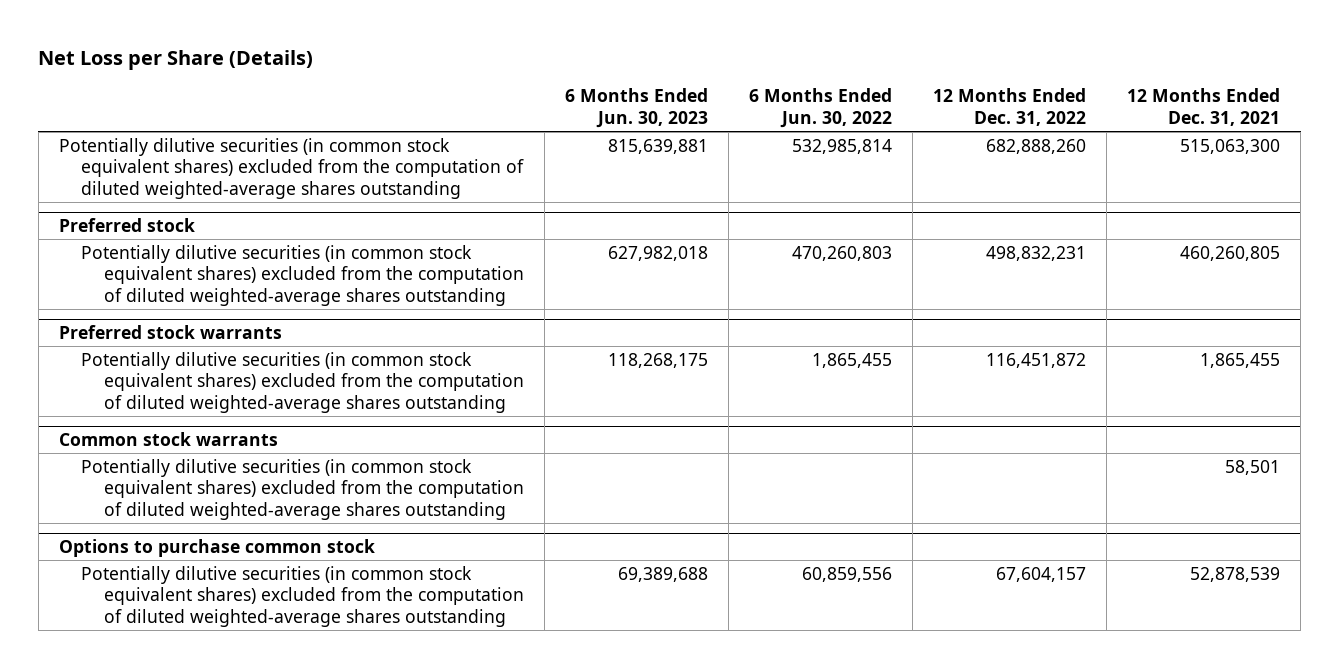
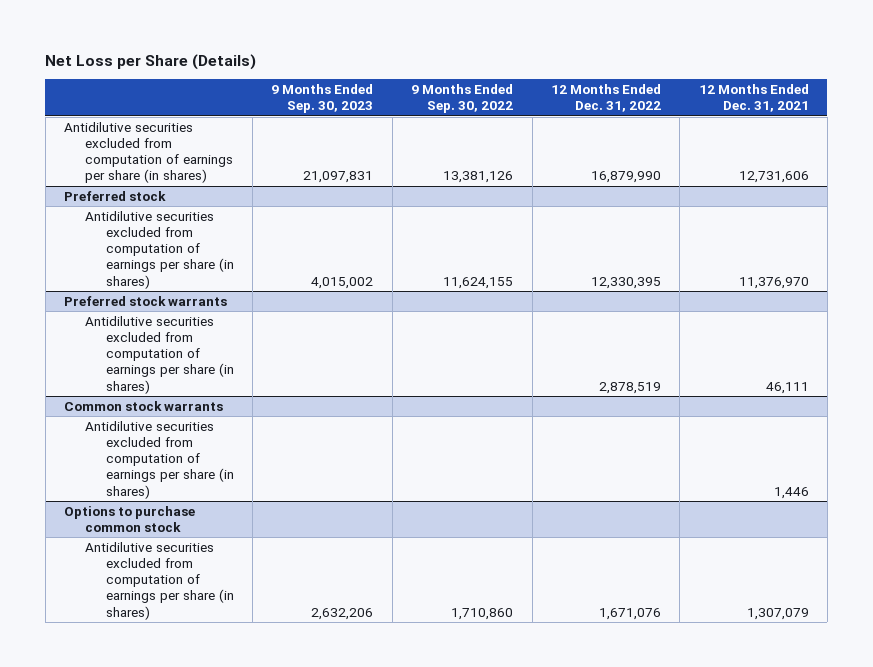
[565,88,709,129] 6 Months Ended Jun. 30, 2023 -> none
[749,88,893,129] 6 Months Ended Jun. 30, 2022 -> none
none -> [271,84,374,114] 9 Months Ended Sep. 30, 2023
none -> [411,84,514,114] 9 Months Ended Sep. 30, 2022
[58,137,525,199] Potentially dilutive securities (in common stock equivalent shares) excluded from the computation of diluted weighted-average shares outstanding -> [63,121,233,184] Antidilutive securities excluded from computation of earnings per share (in shares)
[986,138,1087,154] 682,888,260 -> [590,171,661,184] 16,879,990
[1180,138,1281,154] 515,063,300 -> [738,171,809,184] 12,731,606
[81,244,525,306] Potentially dilutive securities (in common stock equivalent shares) excluded from the computation of diluted weighted-average shares outstanding -> [84,210,234,289] Antidilutive securities excluded from computation of earnings per share (in shares)
[986,245,1087,261] 498,832,231 -> [590,276,661,289] 12,330,395
[1180,245,1281,261] 460,260,805 -> [738,276,809,289] 11,376,970
[81,351,525,413] Potentially dilutive securities (in common stock equivalent shares) excluded from the computation of diluted weighted-average shares outstanding -> [84,315,234,394] Antidilutive securities excluded from computation of earnings per share (in shares)
[986,352,1087,368] 116,451,872 -> [598,381,661,394] 2,878,519
[1200,352,1281,368] 1,865,455 -> [765,381,809,394] 46,111
[81,458,525,520] Potentially dilutive securities (in common stock equivalent shares) excluded from the computation of diluted weighted-average shares outstanding -> [84,420,234,499] Antidilutive securities excluded from computation of earnings per share (in shares)
[1225,459,1281,475] 58,501 -> [773,486,809,499] 1,446
[81,565,525,627] Potentially dilutive securities (in common stock equivalent shares) excluded from the computation of diluted weighted-average shares outstanding -> [84,541,234,620] Antidilutive securities excluded from computation of earnings per share (in shares)
[996,566,1087,582] 67,604,157 -> [598,607,661,620] 1,671,076
[1190,566,1281,582] 52,878,539 -> [746,607,809,620] 1,307,079

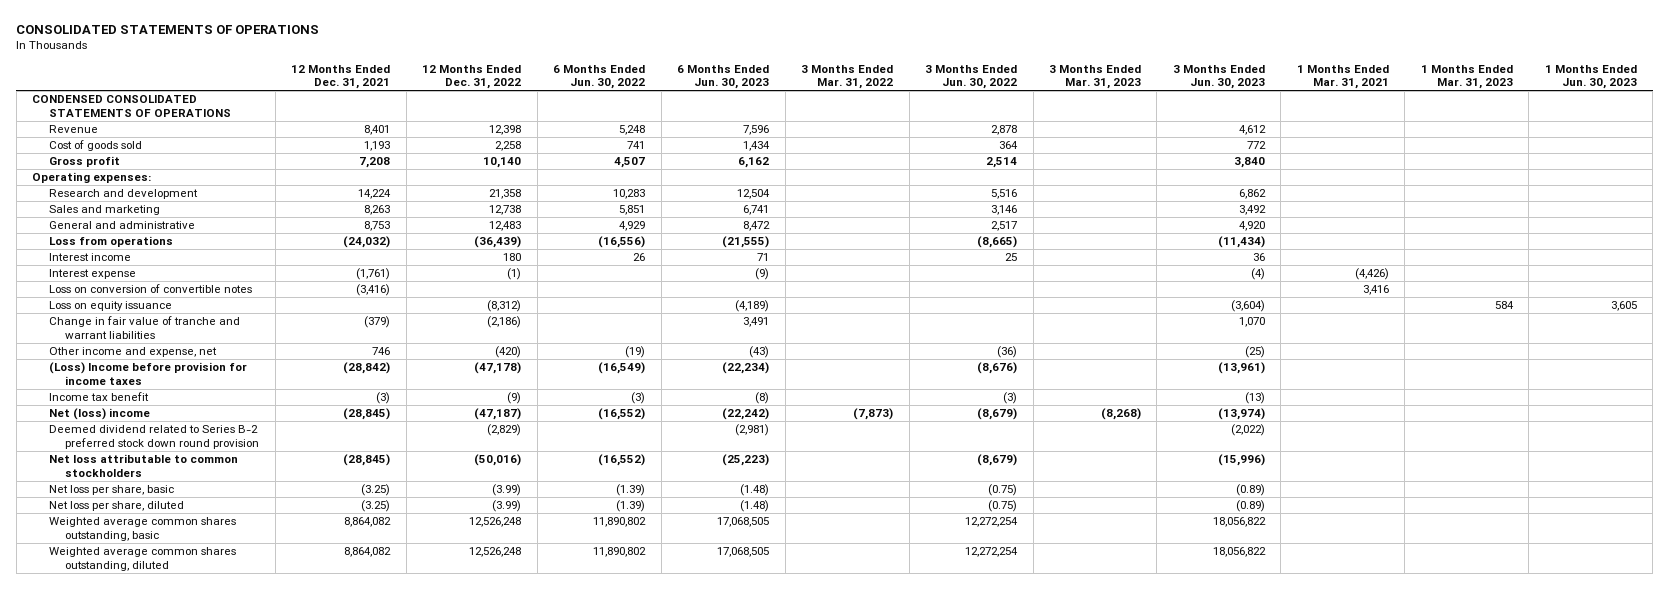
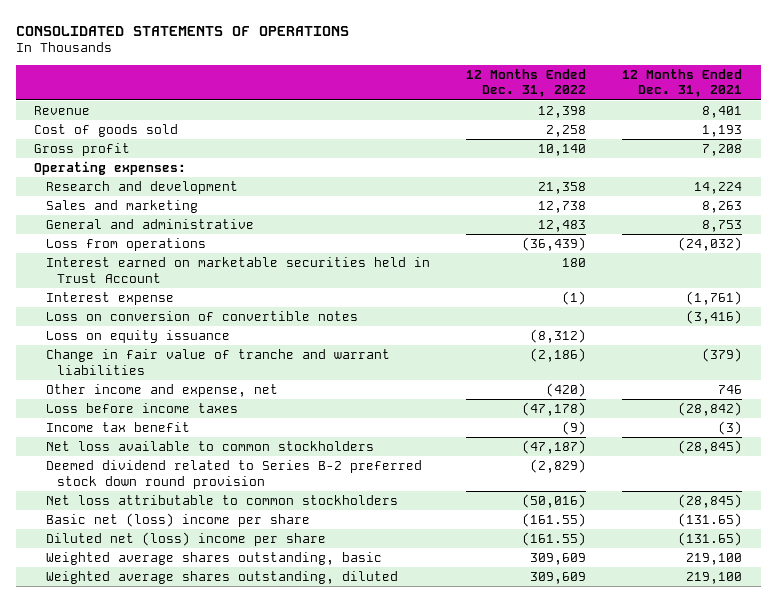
[553,64,646,90] 6 Months Ended Jun. 30, 2022 -> none
[677,64,770,90] 6 Months Ended Jun. 30, 2023 -> none
[801,64,894,90] 3 Months Ended Mar. 31, 2022 -> none
[925,64,1018,90] 3 Months Ended Jun. 30, 2022 -> none
[1048,64,1141,90] 3 Months Ended Mar. 31, 2023 -> none
[1172,64,1265,90] 3 Months Ended Jun. 30, 2023 -> none
[1296,64,1389,90] 1 Months Ended Mar. 31, 2021 -> none
[1420,64,1513,90] 1 Months Ended Mar. 31, 2023 -> none
[1544,64,1637,90] 1 Months Ended Jun. 30, 2023 -> none
[32,95,231,117] CONDENSED CONSOLIDATED STATEMENTS OF OPERATIONS -> none
[48,253,131,262] Interest income -> [45,257,430,283] Interest earned on marketable securities held in Trust Account
[48,362,247,385] (Loss) Income before provision for income taxes -> [45,403,238,414] Loss before income taxes
[48,408,150,421] Net (loss) income -> [45,441,374,452] Net loss available to common stockholders
[48,485,174,496] Net loss per share, basic -> [45,513,310,528] Basic net (loss) income per share
[361,484,391,497] (3.25) -> [678,513,743,528] (131.65)
[492,484,522,497] (3.99) -> [522,513,587,528] (161.55)
[48,501,184,512] Net loss per share, diluted -> [45,532,326,547] Diluted net (loss) income per share
[361,500,391,513] (3.25) -> [678,532,743,547] (131.65)
[492,500,522,513] (3.99) -> [522,532,587,547] (161.55)
[48,517,236,541] Weighted average common shares outstanding, basic -> [45,552,382,566] Weighted average shares outstanding, basic
[344,517,392,528] 8,864,082 -> [686,553,743,566] 219,100
[469,517,522,528] 12,526,248 -> [530,553,587,566] 309,609
[48,547,236,571] Weighted average common shares outstanding, diluted -> [45,571,398,585] Weighted average shares outstanding, diluted
[344,547,392,558] 8,864,082 -> [686,572,743,585] 219,100
[469,547,522,558] 12,526,248 -> [530,572,587,585] 309,609

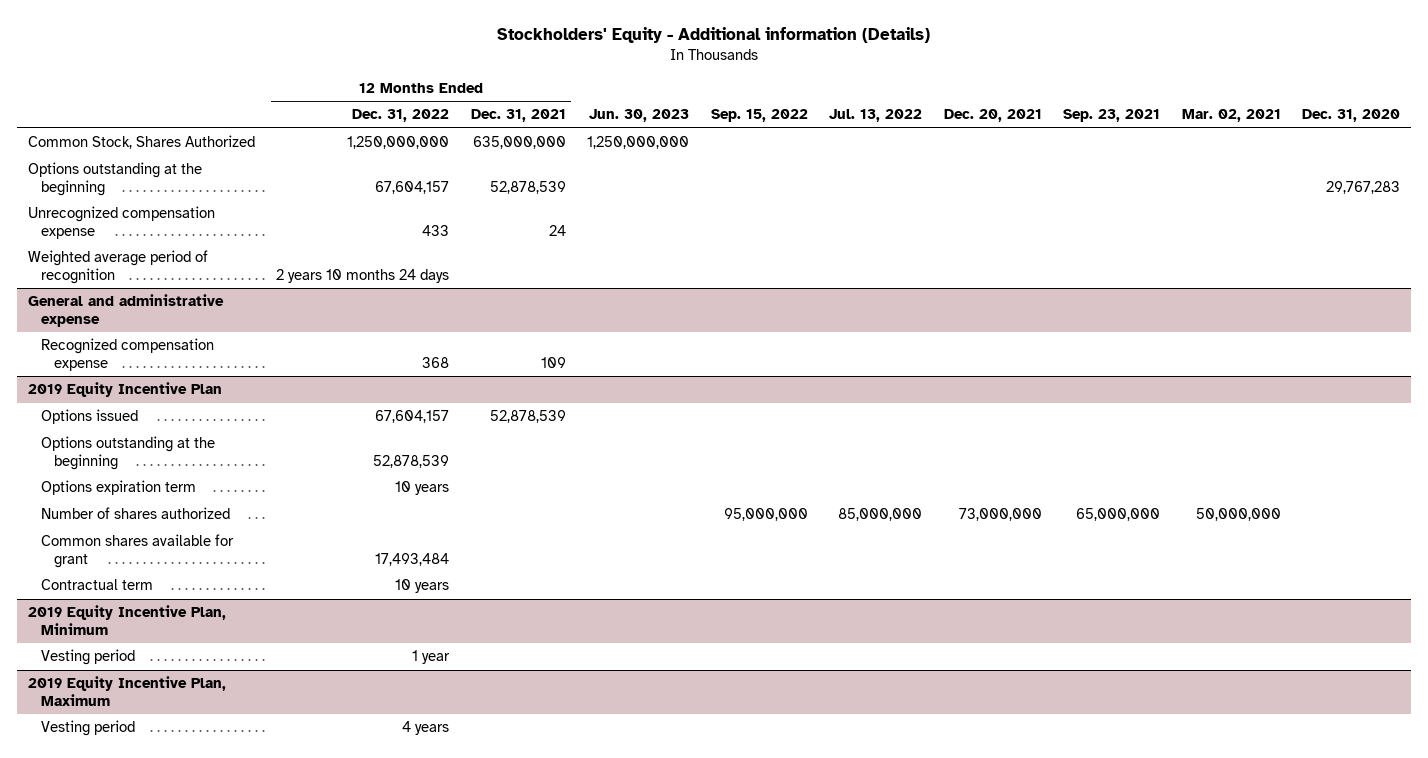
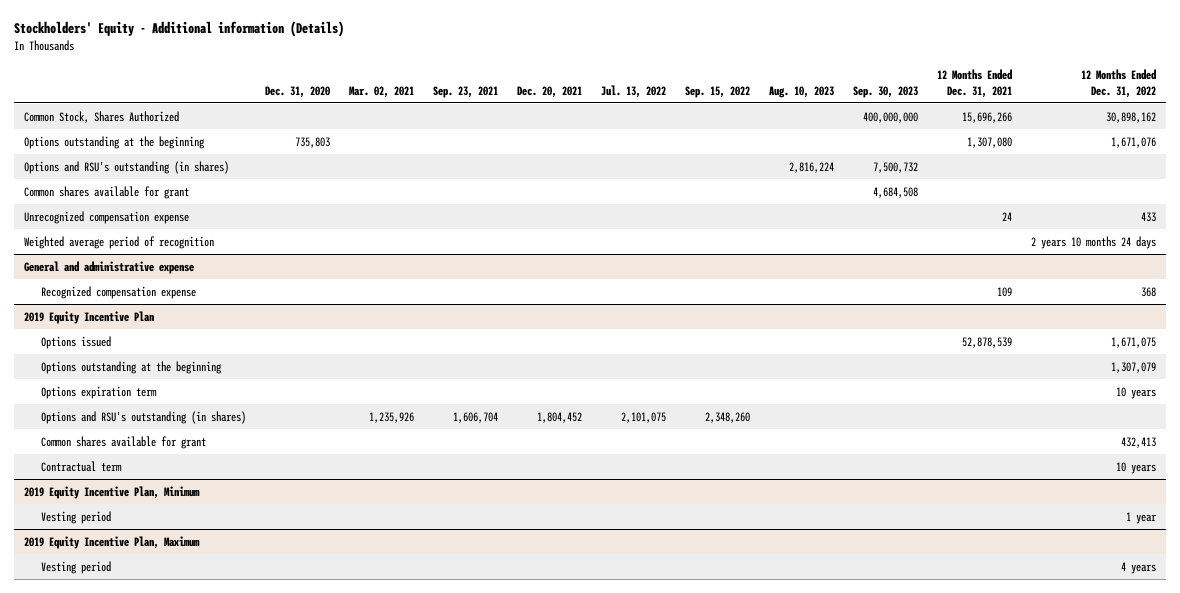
[589,109,690,123] Jun. 30, 2023 -> none
none -> [769,85,835,98] Aug. 10, 2023
none -> [853,85,919,98] Sep. 30, 2023
[347,136,450,150] 1,250,000,000 -> [1106,111,1157,123] 30,898,162
[472,136,566,150] 635,000,000 -> [962,111,1013,123] 15,696,266
[375,180,450,194] 67,604,157 -> [1111,136,1157,148] 1,671,076
[489,180,566,194] 52,878,539 -> [967,136,1013,148] 1,307,080
[1326,180,1401,194] 29,767,283 -> [295,136,331,148] 735,803
none -> [23,160,229,174] Options and RSU's outstanding (in shares)
none -> [23,185,189,199] Common shares available for grant
[375,410,450,424] 67,604,157 -> [1111,336,1157,348] 1,671,075
[373,454,450,468] 52,878,539 -> [1111,361,1157,373] 1,307,079
[40,507,230,520] Number of shares authorized -> none
none -> [41,410,247,424] Options and RSU's outstanding (in shares)
[375,552,450,566] 17,493,484 -> [1121,436,1157,448] 432,413

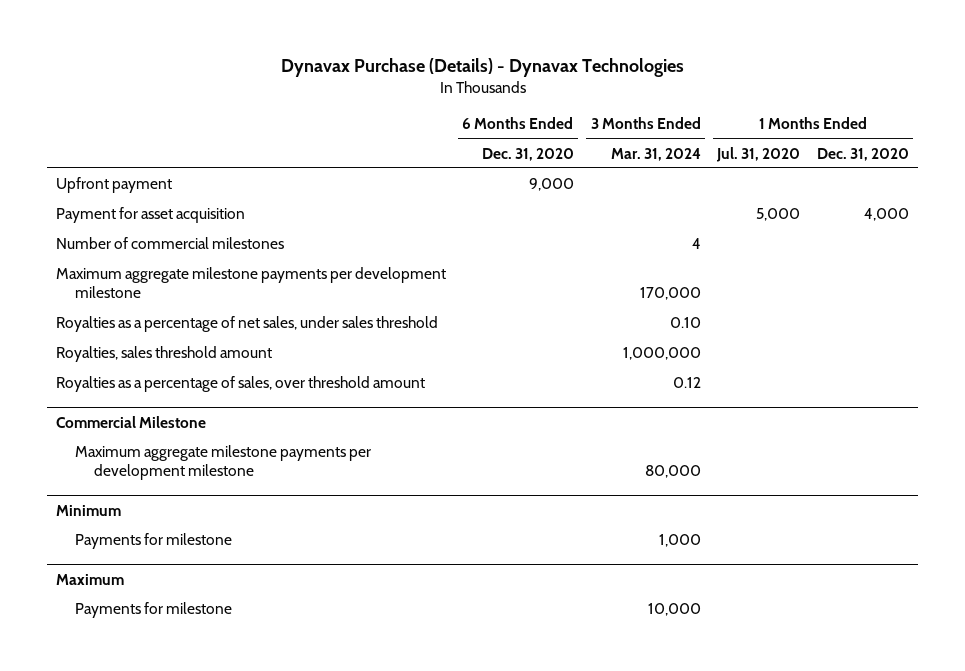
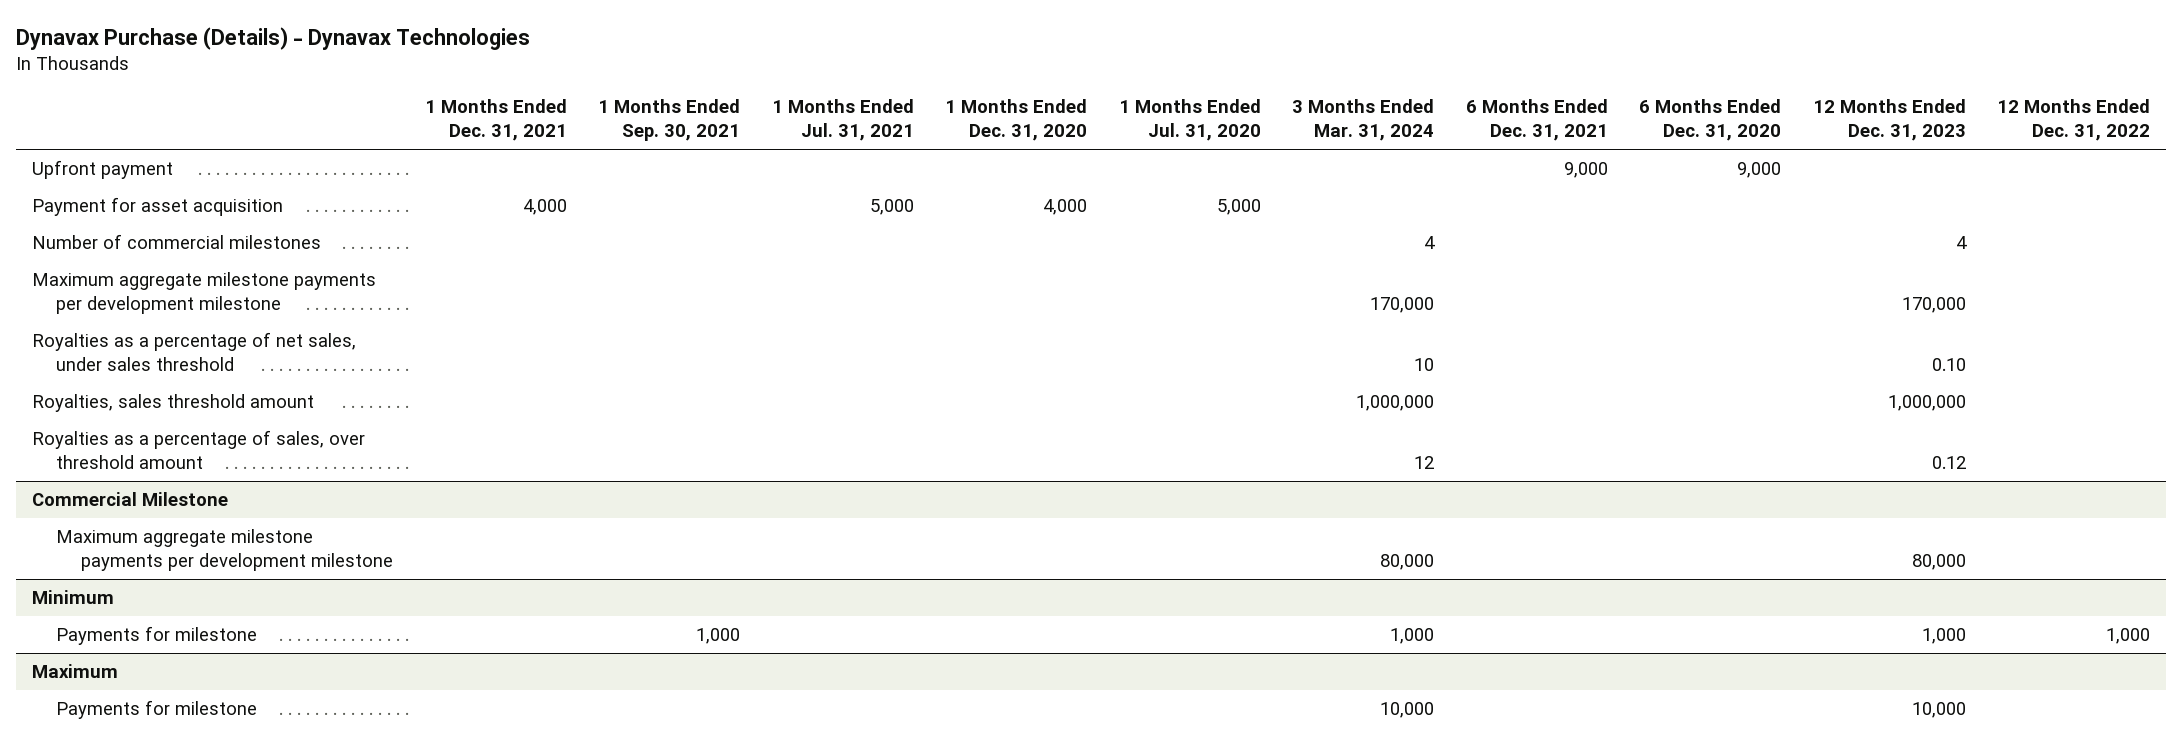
none -> [424,99,567,142] 1 Months Ended Dec. 31, 2021
none -> [598,99,741,142] 1 Months Ended Sep. 30, 2021
none -> [771,99,914,142] 1 Months Ended Jul. 31, 2021
none -> [1465,99,1608,142] 6 Months Ended Dec. 31, 2021
none -> [1812,99,1966,142] 12 Months Ended Dec. 31, 2023
none -> [1997,99,2151,142] 12 Months Ended Dec. 31, 2022
[669,317,701,329] 0.10 -> [1414,357,1435,371] 10
[672,377,701,389] 0.12 -> [1414,455,1435,469] 12

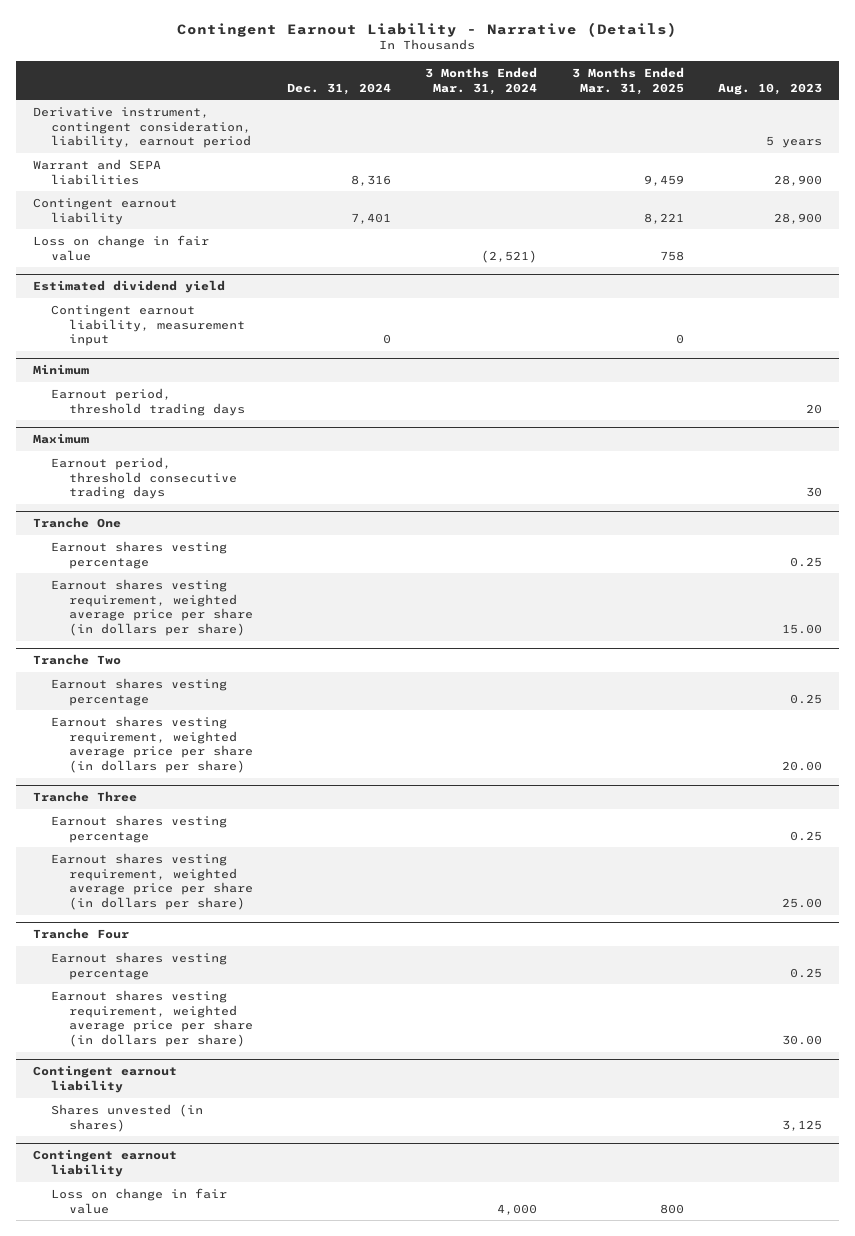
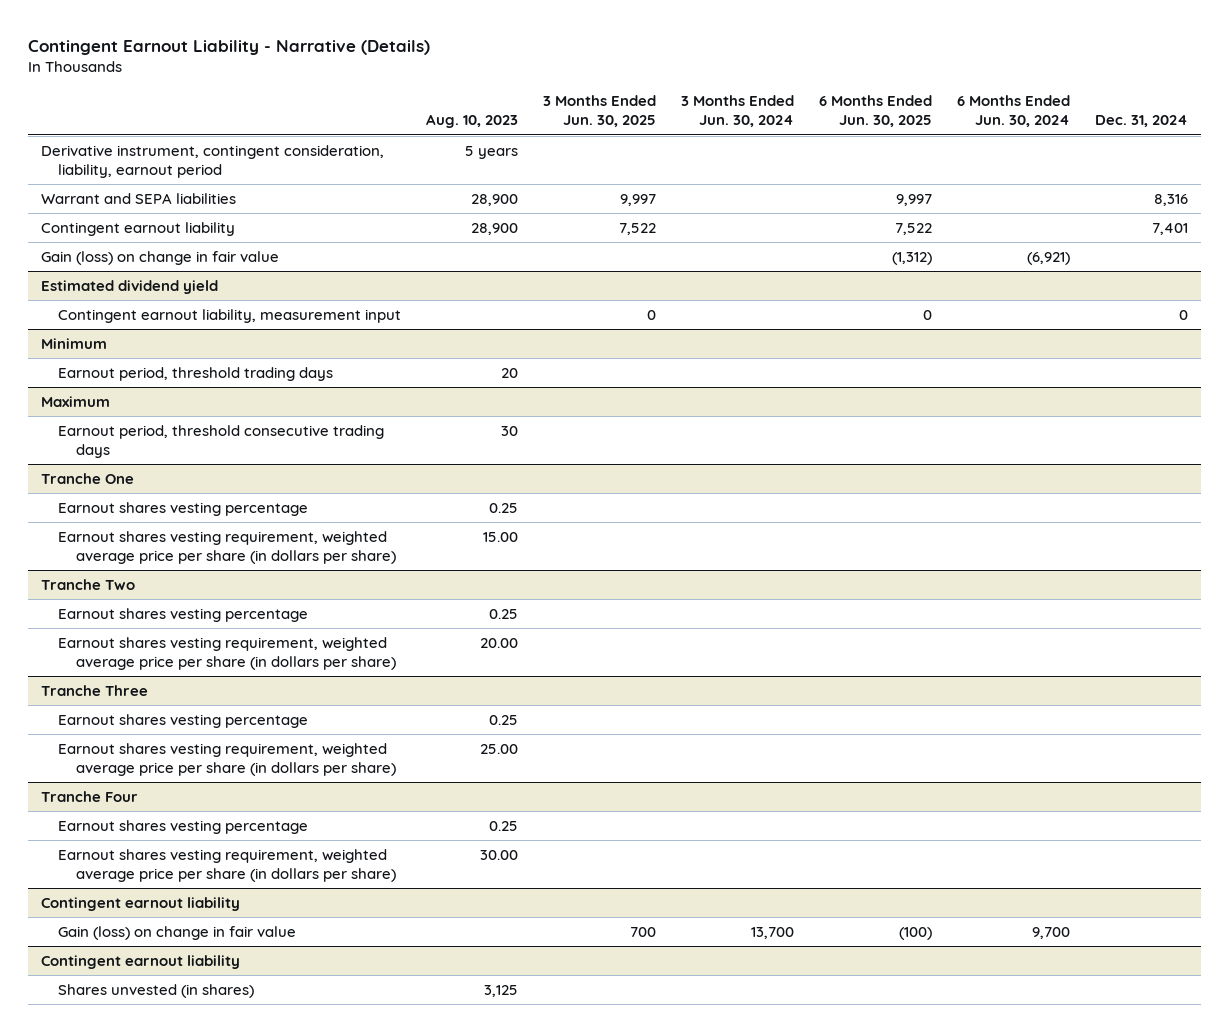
[425,66,538,95] 3 Months Ended Mar. 31, 2024 -> none
[571,66,684,95] 3 Months Ended Mar. 31, 2025 -> none
none -> [543,95,657,128] 3 Months Ended Jun. 30, 2025
none -> [681,95,795,128] 3 Months Ended Jun. 30, 2024
none -> [819,95,933,128] 6 Months Ended Jun. 30, 2025
none -> [957,95,1071,128] 6 Months Ended Jun. 30, 2024
[32,234,209,261] Loss on change in fair value -> [40,250,279,265] Gain (loss) on change in fair value
none -> [58,925,297,940] Gain (loss) on change in fair value
[50,1187,227,1214] Loss on change in fair value -> none
[50,1103,203,1132] Shares unvested (in shares) -> [58,983,255,998] Shares unvested (in shares)

